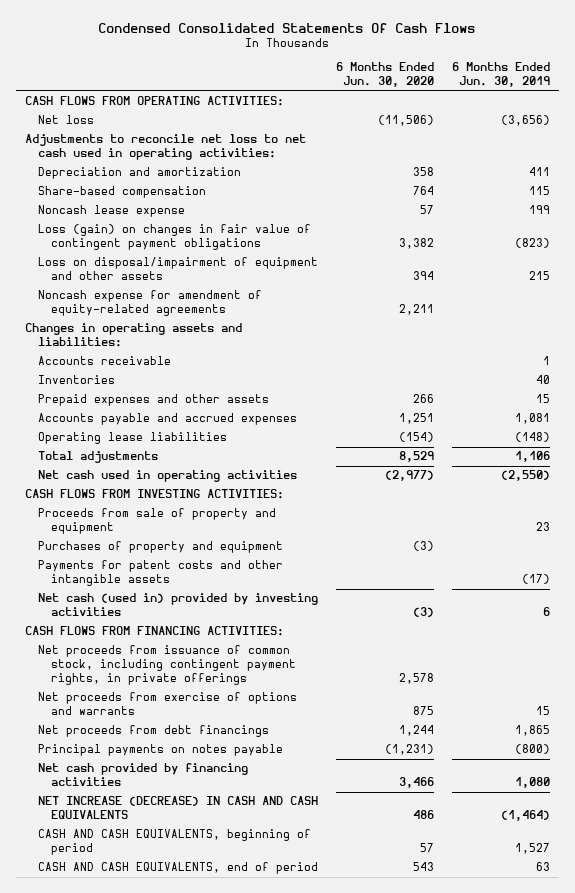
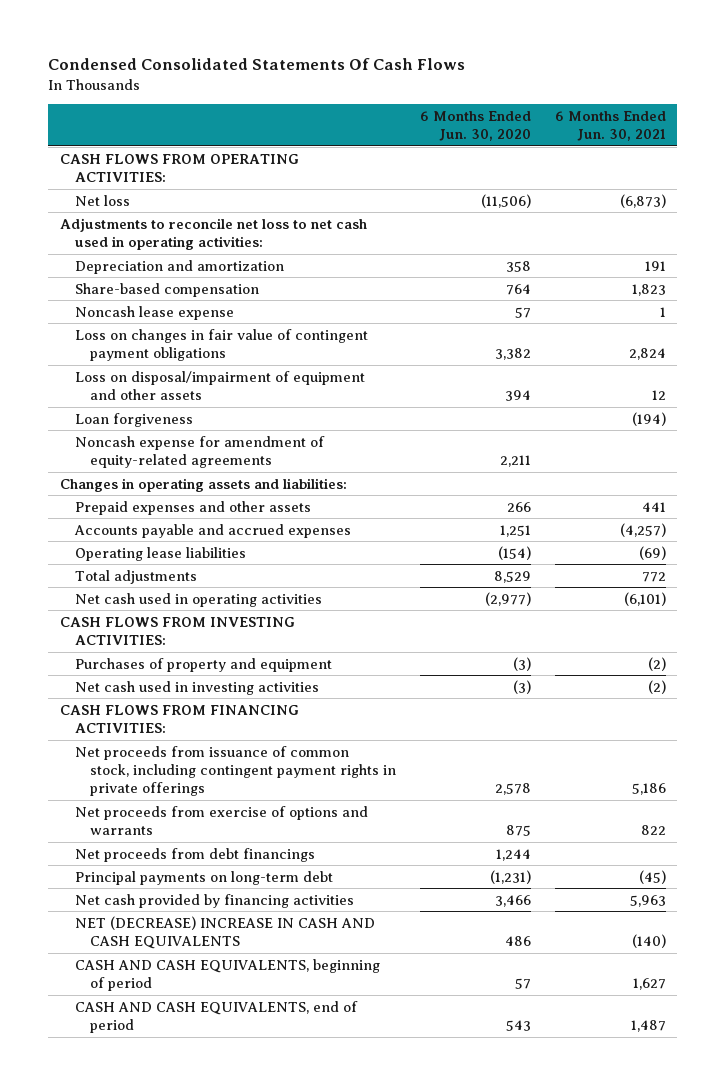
[451,62,550,88] 6 Months Ended Jun. 30, 2019 -> none
none -> [554,110,666,141] 6 Months Ended Jun. 30, 2021
[37,224,311,251] Loss (gain) on changes in fair value of contingent payment obligations -> [75,328,369,361] Loss on changes in fair value of contingent payment obligations
none -> [75,412,194,427] Loan forgiveness
[37,356,171,366] Accounts receivable -> none
[37,375,115,385] Inventories -> none
[37,508,276,535] Proceeds from sale of property and equipment -> none
[37,560,283,587] Payments for patent costs and other intangible assets -> none
[37,593,318,617] Net cash (used in) provided by investing activities -> [75,680,320,695] Net cash used in investing activities
[37,645,297,686] Net proceeds from issuance of common stock, including contingent payment rights, in private offerings -> [75,745,397,797] Net proceeds from issuance of common stock, including contingent payment rights in private offerings
[37,744,283,757] Principal payments on notes payable -> [75,870,334,885] Principal payments on long-term debt
[37,796,318,820] NET INCREASE (DECREASE) IN CASH AND CASH EQUIVALENTS -> [75,915,376,949] NET (DECREASE) INCREASE IN CASH AND CASH EQUIVALENTS

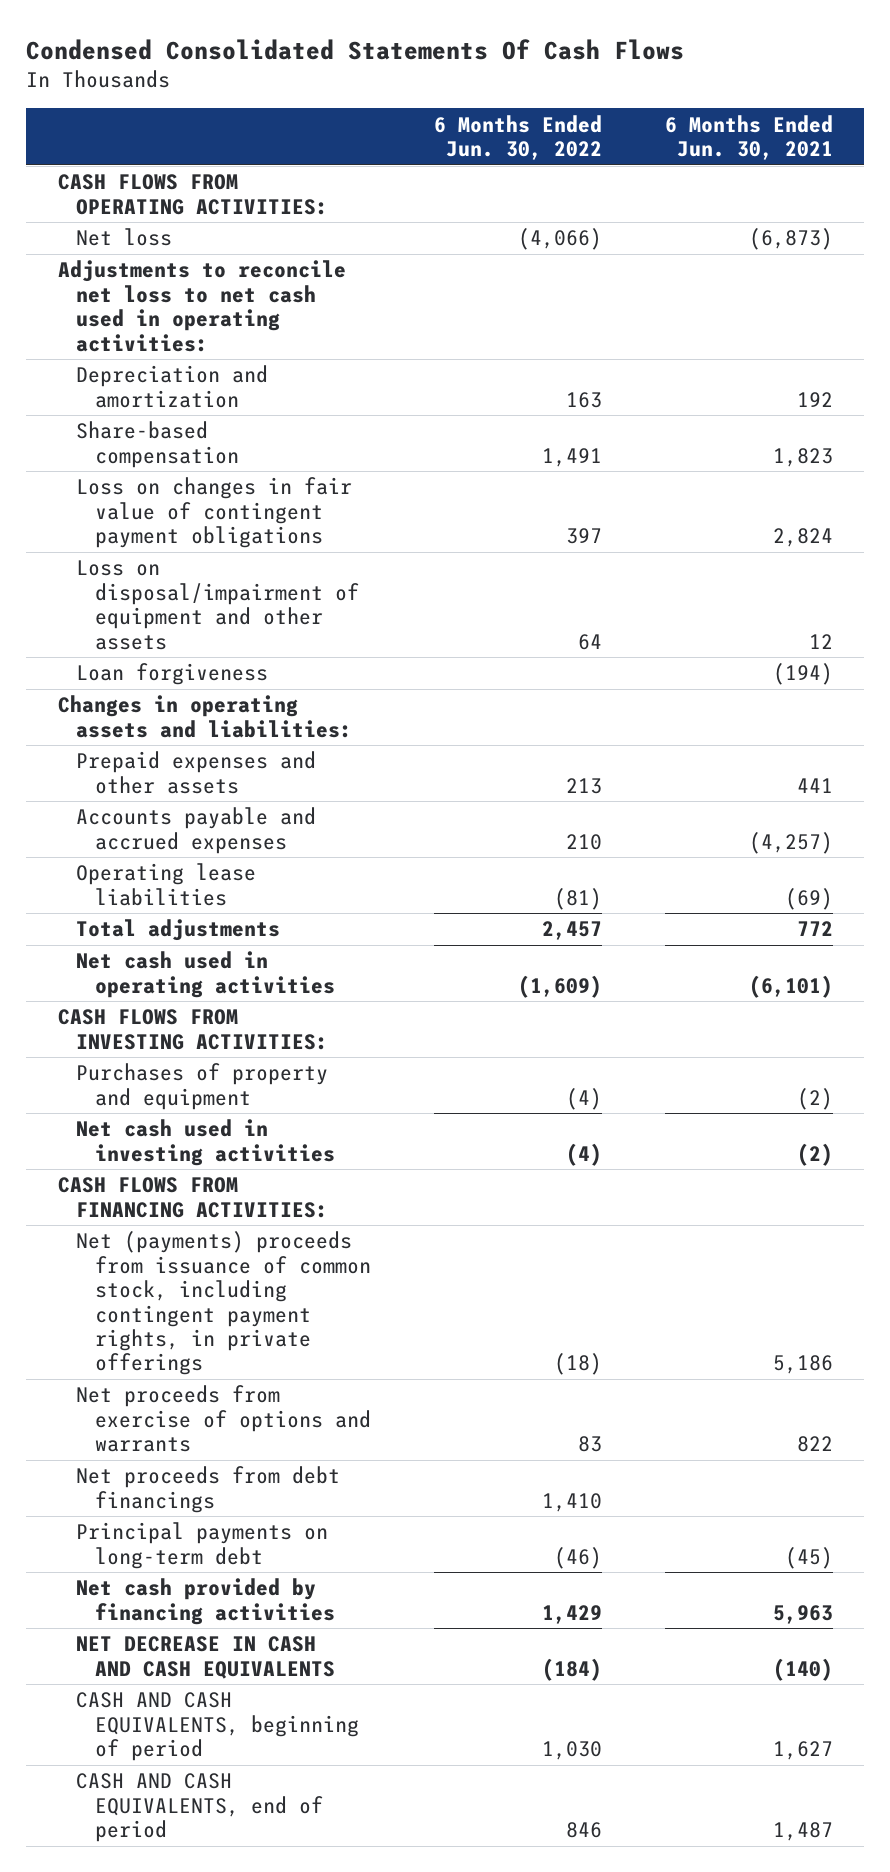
[419,110,531,141] 6 Months Ended Jun. 30, 2020 -> none
none -> [433,114,602,161] 6 Months Ended Jun. 30, 2022
[644,260,666,271] 191 -> [796,391,833,407] 192
[75,305,235,320] Noncash lease expense -> none
[75,435,326,468] Noncash expense for amendment of equity-related agreements -> none
[75,745,397,797] Net proceeds from issuance of common stock, including contingent payment rights in private offerings -> [76,1231,371,1376] Net (payments) proceeds from issuance of common stock, including contingent payment rights, in private offerings
[75,915,376,949] NET (DECREASE) INCREASE IN CASH AND CASH EQUIVALENTS -> [76,1636,335,1679] NET DECREASE IN CASH AND CASH EQUIVALENTS

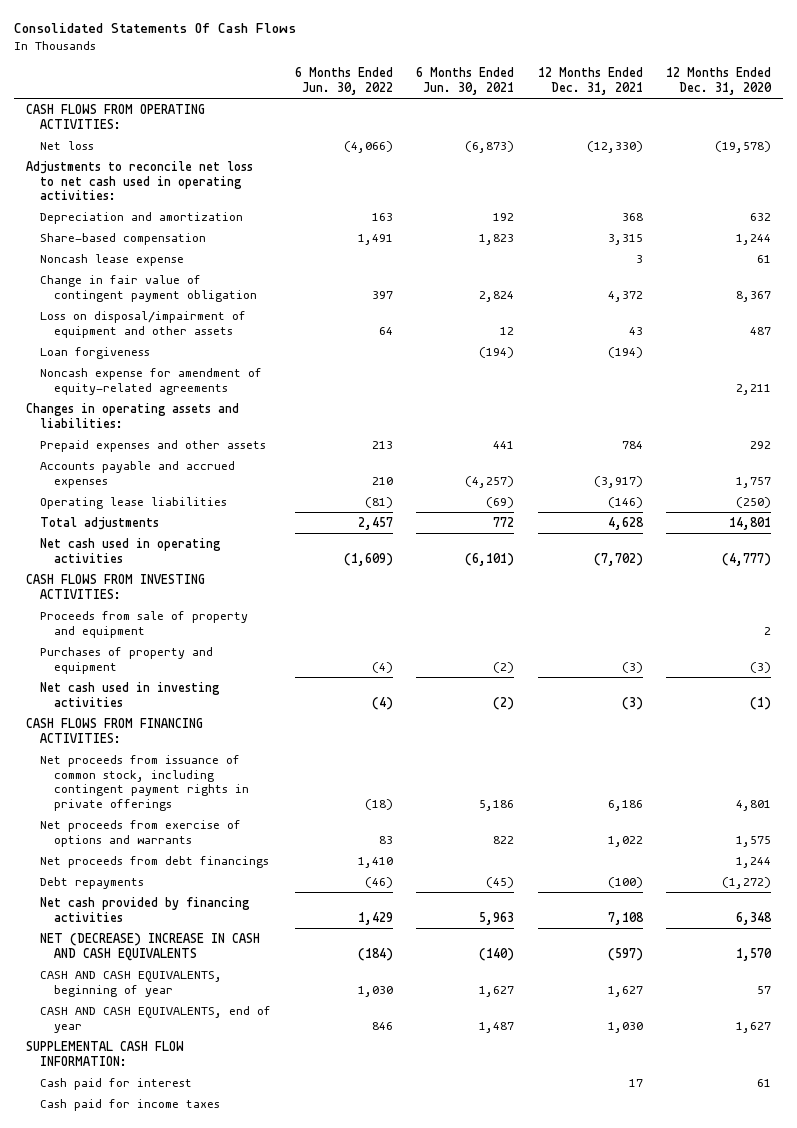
[26,38,685,60] Condensed Consolidated Statements Of Cash Flows -> [14,23,297,34] Consolidated Statements Of Cash Flows
none -> [537,67,643,95] 12 Months Ended Dec. 31, 2021
none -> [666,67,773,95] 12 Months Ended Dec. 31, 2020
none -> [40,253,185,266] Noncash lease expense
[76,477,353,549] Loss on changes in fair value of contingent payment obligations -> [40,274,258,302] Change in fair value of contingent payment obligation
none -> [40,367,263,395] Noncash expense for amendment of equity-related agreements
none -> [40,610,249,638] Proceeds from sale of property and equipment
[76,1231,371,1376] Net (payments) proceeds from issuance of common stock, including contingent payment rights, in private offerings -> [40,754,250,811] Net proceeds from issuance of common stock, including contingent payment rights in private offerings
[76,1522,329,1569] Principal payments on long-term debt -> [40,876,145,889] Debt repayments
[76,1636,335,1679] NET DECREASE IN CASH AND CASH EQUIVALENTS -> [40,932,261,961] NET (DECREASE) INCREASE IN CASH AND CASH EQUIVALENTS
[76,1692,359,1762] CASH AND CASH EQUIVALENTS, beginning of period -> [40,970,223,997] CASH AND CASH EQUIVALENTS, beginning of year
[76,1773,323,1843] CASH AND CASH EQUIVALENTS, end of period -> [40,1005,272,1033] CASH AND CASH EQUIVALENTS, end of year
none -> [25,1040,184,1066] SUPPLEMENTAL CASH FLOW INFORMATION:
none -> [40,1077,193,1090] Cash paid for interest
none -> [40,1098,221,1111] Cash paid for income taxes

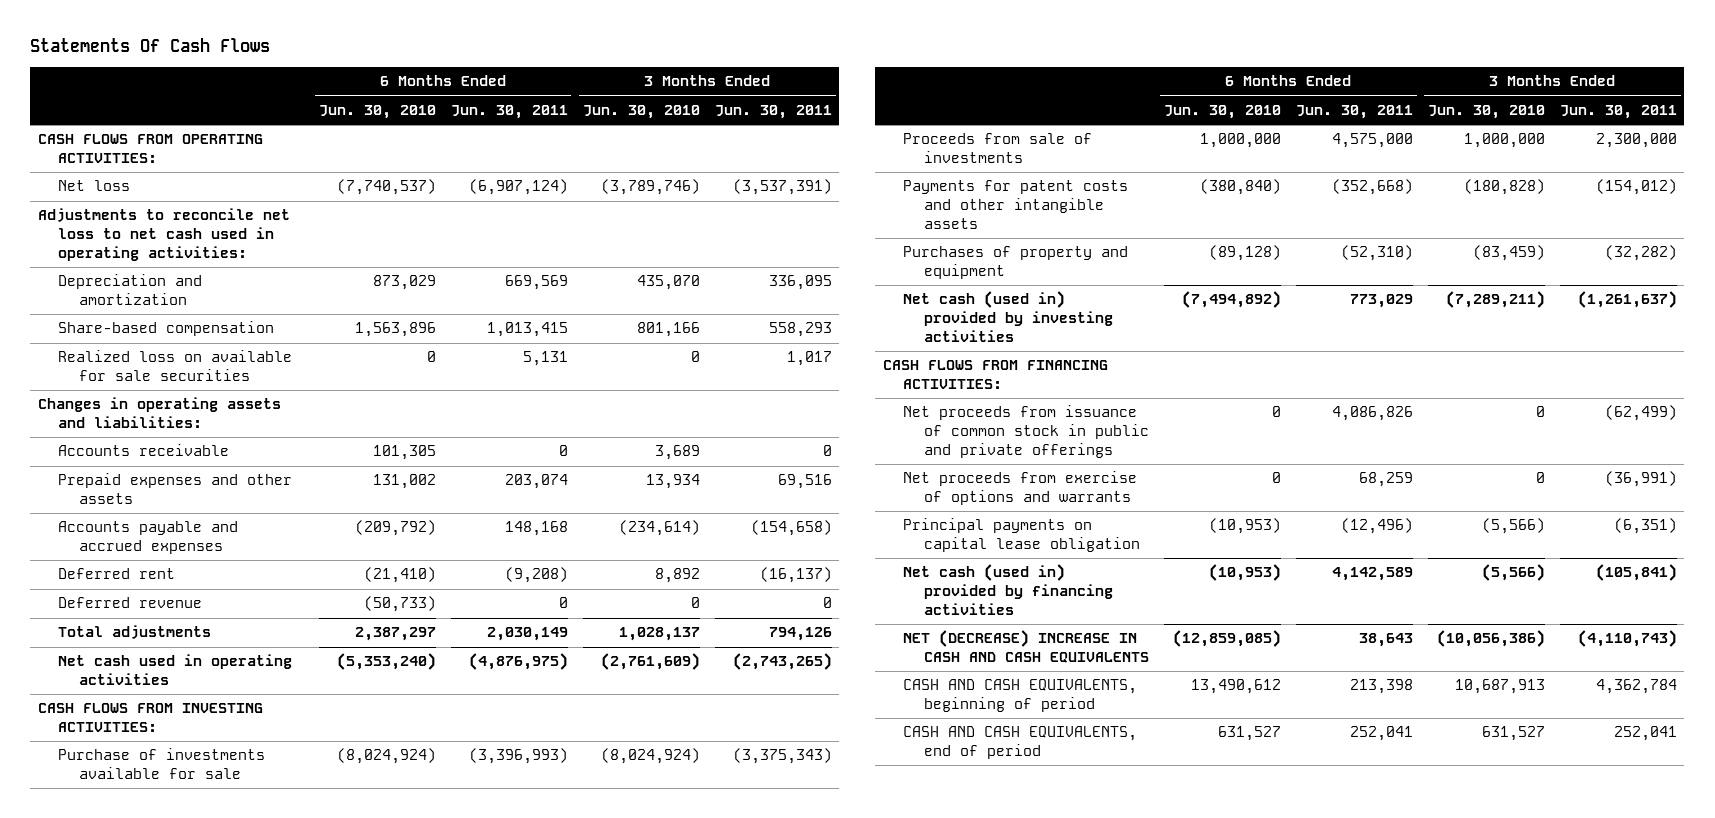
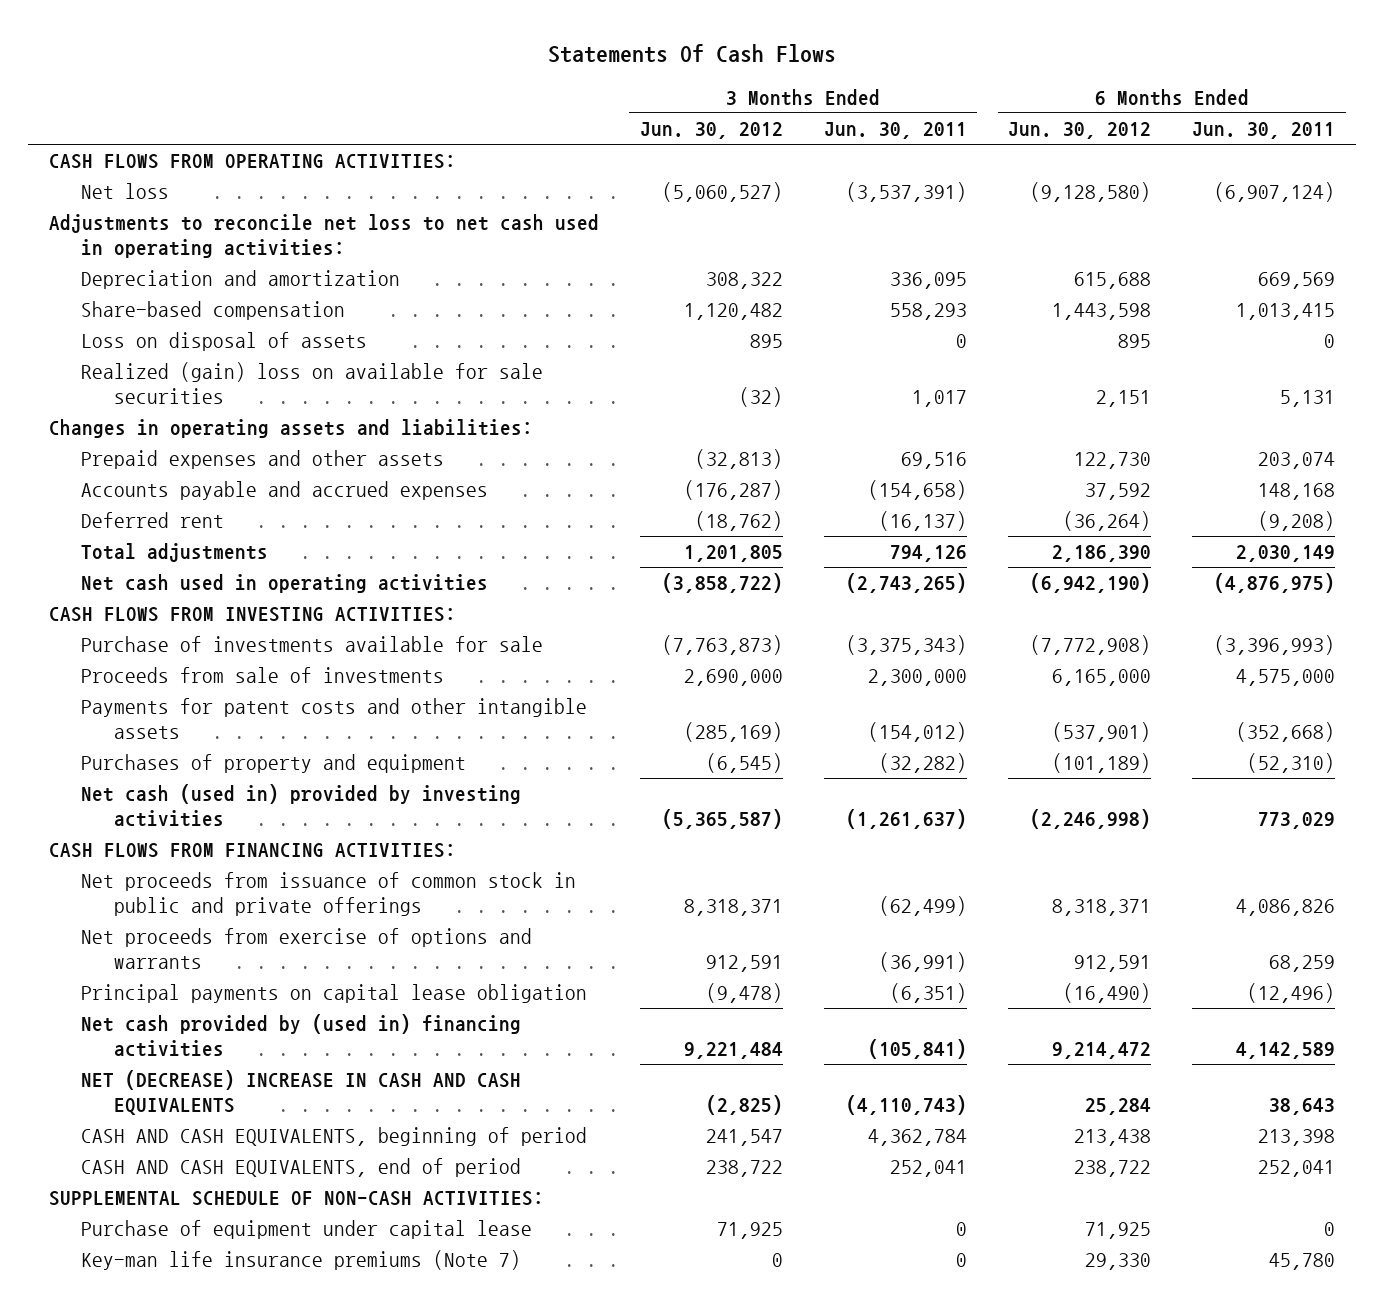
[318,104,436,119] Jun. 30, 2010 -> none
[582,104,700,119] Jun. 30, 2010 -> none
none -> [639,122,783,140] Jun. 30, 2012
none -> [1008,122,1152,140] Jun. 30, 2012
none -> [81,332,368,352] Loss on disposal of assets
[58,350,293,381] Realized loss on available for sale securities -> [81,362,544,404] Realized (gain) loss on available for sale securities
[58,444,230,457] Accounts receivable -> none
[58,597,203,609] Deferred revenue -> none
[903,564,1113,615] Net cash (used in) provided by financing activities -> [81,1014,522,1057] Net cash provided by (used in) financing activities
none -> [48,1191,544,1207] SUPPLEMENTAL SCHEDULE OF NON-CASH ACTIVITIES:
none -> [81,1220,533,1240] Purchase of equipment under capital lease
none -> [81,1250,522,1271] Key-man life insurance premiums (Note 7)

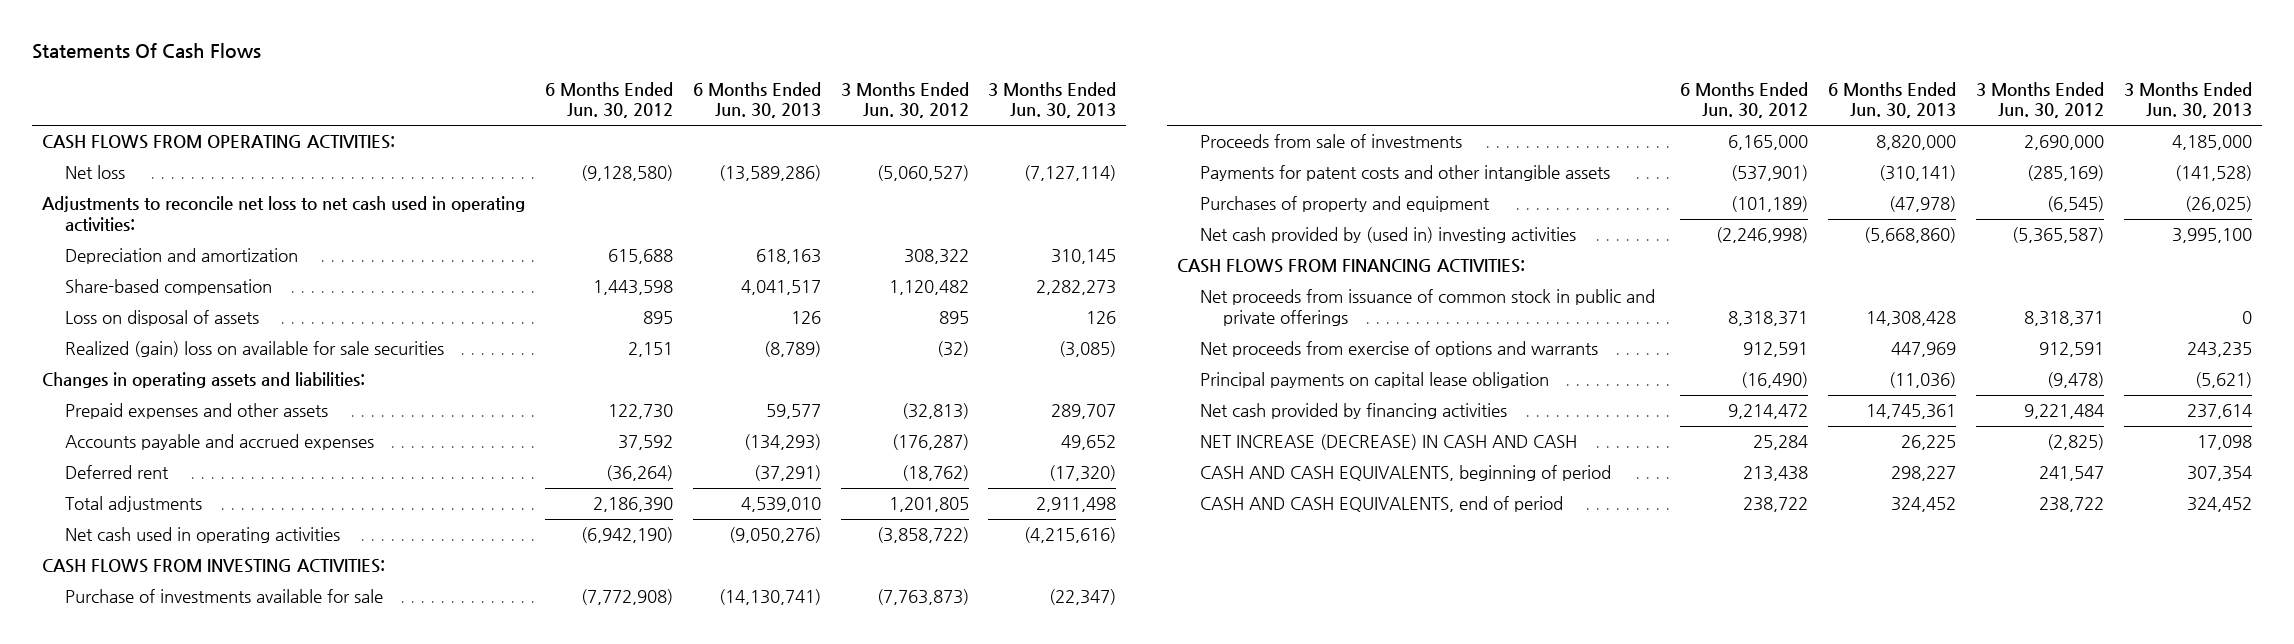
[823,122,967,140] Jun. 30, 2011 -> none
[1192,122,1336,140] Jun. 30, 2011 -> none
none -> [692,81,821,119] 6 Months Ended Jun. 30, 2013
none -> [988,81,1117,119] 3 Months Ended Jun. 30, 2013
[81,784,522,827] Net cash (used in) provided by investing activities -> [1200,227,1577,244] Net cash provided by (used in) investing activities
[81,1014,522,1057] Net cash provided by (used in) financing activities -> [1200,403,1508,420] Net cash provided by financing activities
[81,1070,522,1115] NET (DECREASE) INCREASE IN CASH AND CASH EQUIVALENTS -> [1200,434,1578,451] NET INCREASE (DECREASE) IN CASH AND CASH
[48,1191,544,1207] SUPPLEMENTAL SCHEDULE OF NON-CASH ACTIVITIES: -> none
[81,1220,533,1240] Purchase of equipment under capital lease -> none
[81,1250,522,1271] Key-man life insurance premiums (Note 7) -> none

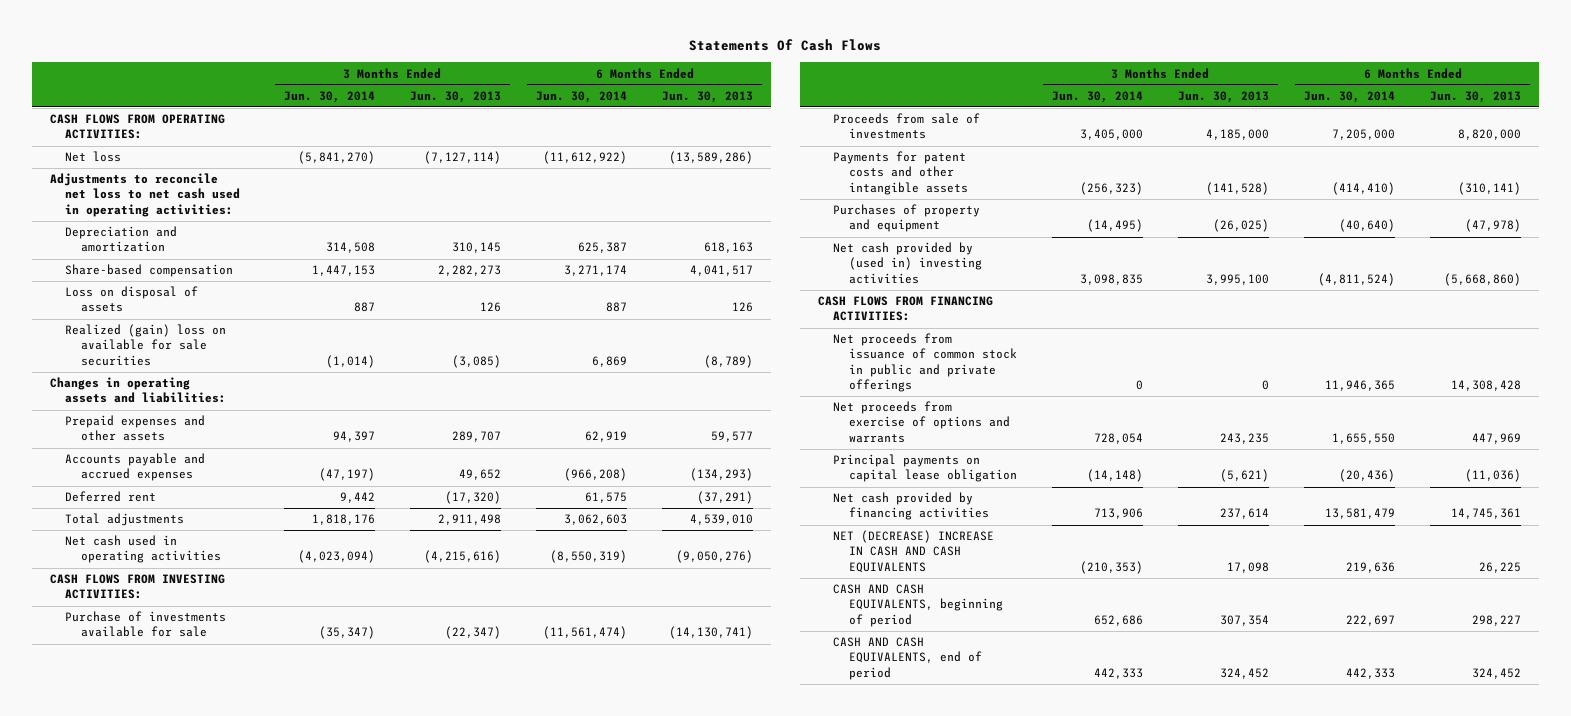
[544,81,673,119] 6 Months Ended Jun. 30, 2012 -> none
[840,81,969,119] 3 Months Ended Jun. 30, 2012 -> none
none -> [283,90,375,103] Jun. 30, 2014
none -> [536,90,628,103] Jun. 30, 2014
[1200,434,1578,451] NET INCREASE (DECREASE) IN CASH AND CASH -> [833,530,995,573] NET (DECREASE) INCREASE IN CASH AND CASH EQUIVALENTS

